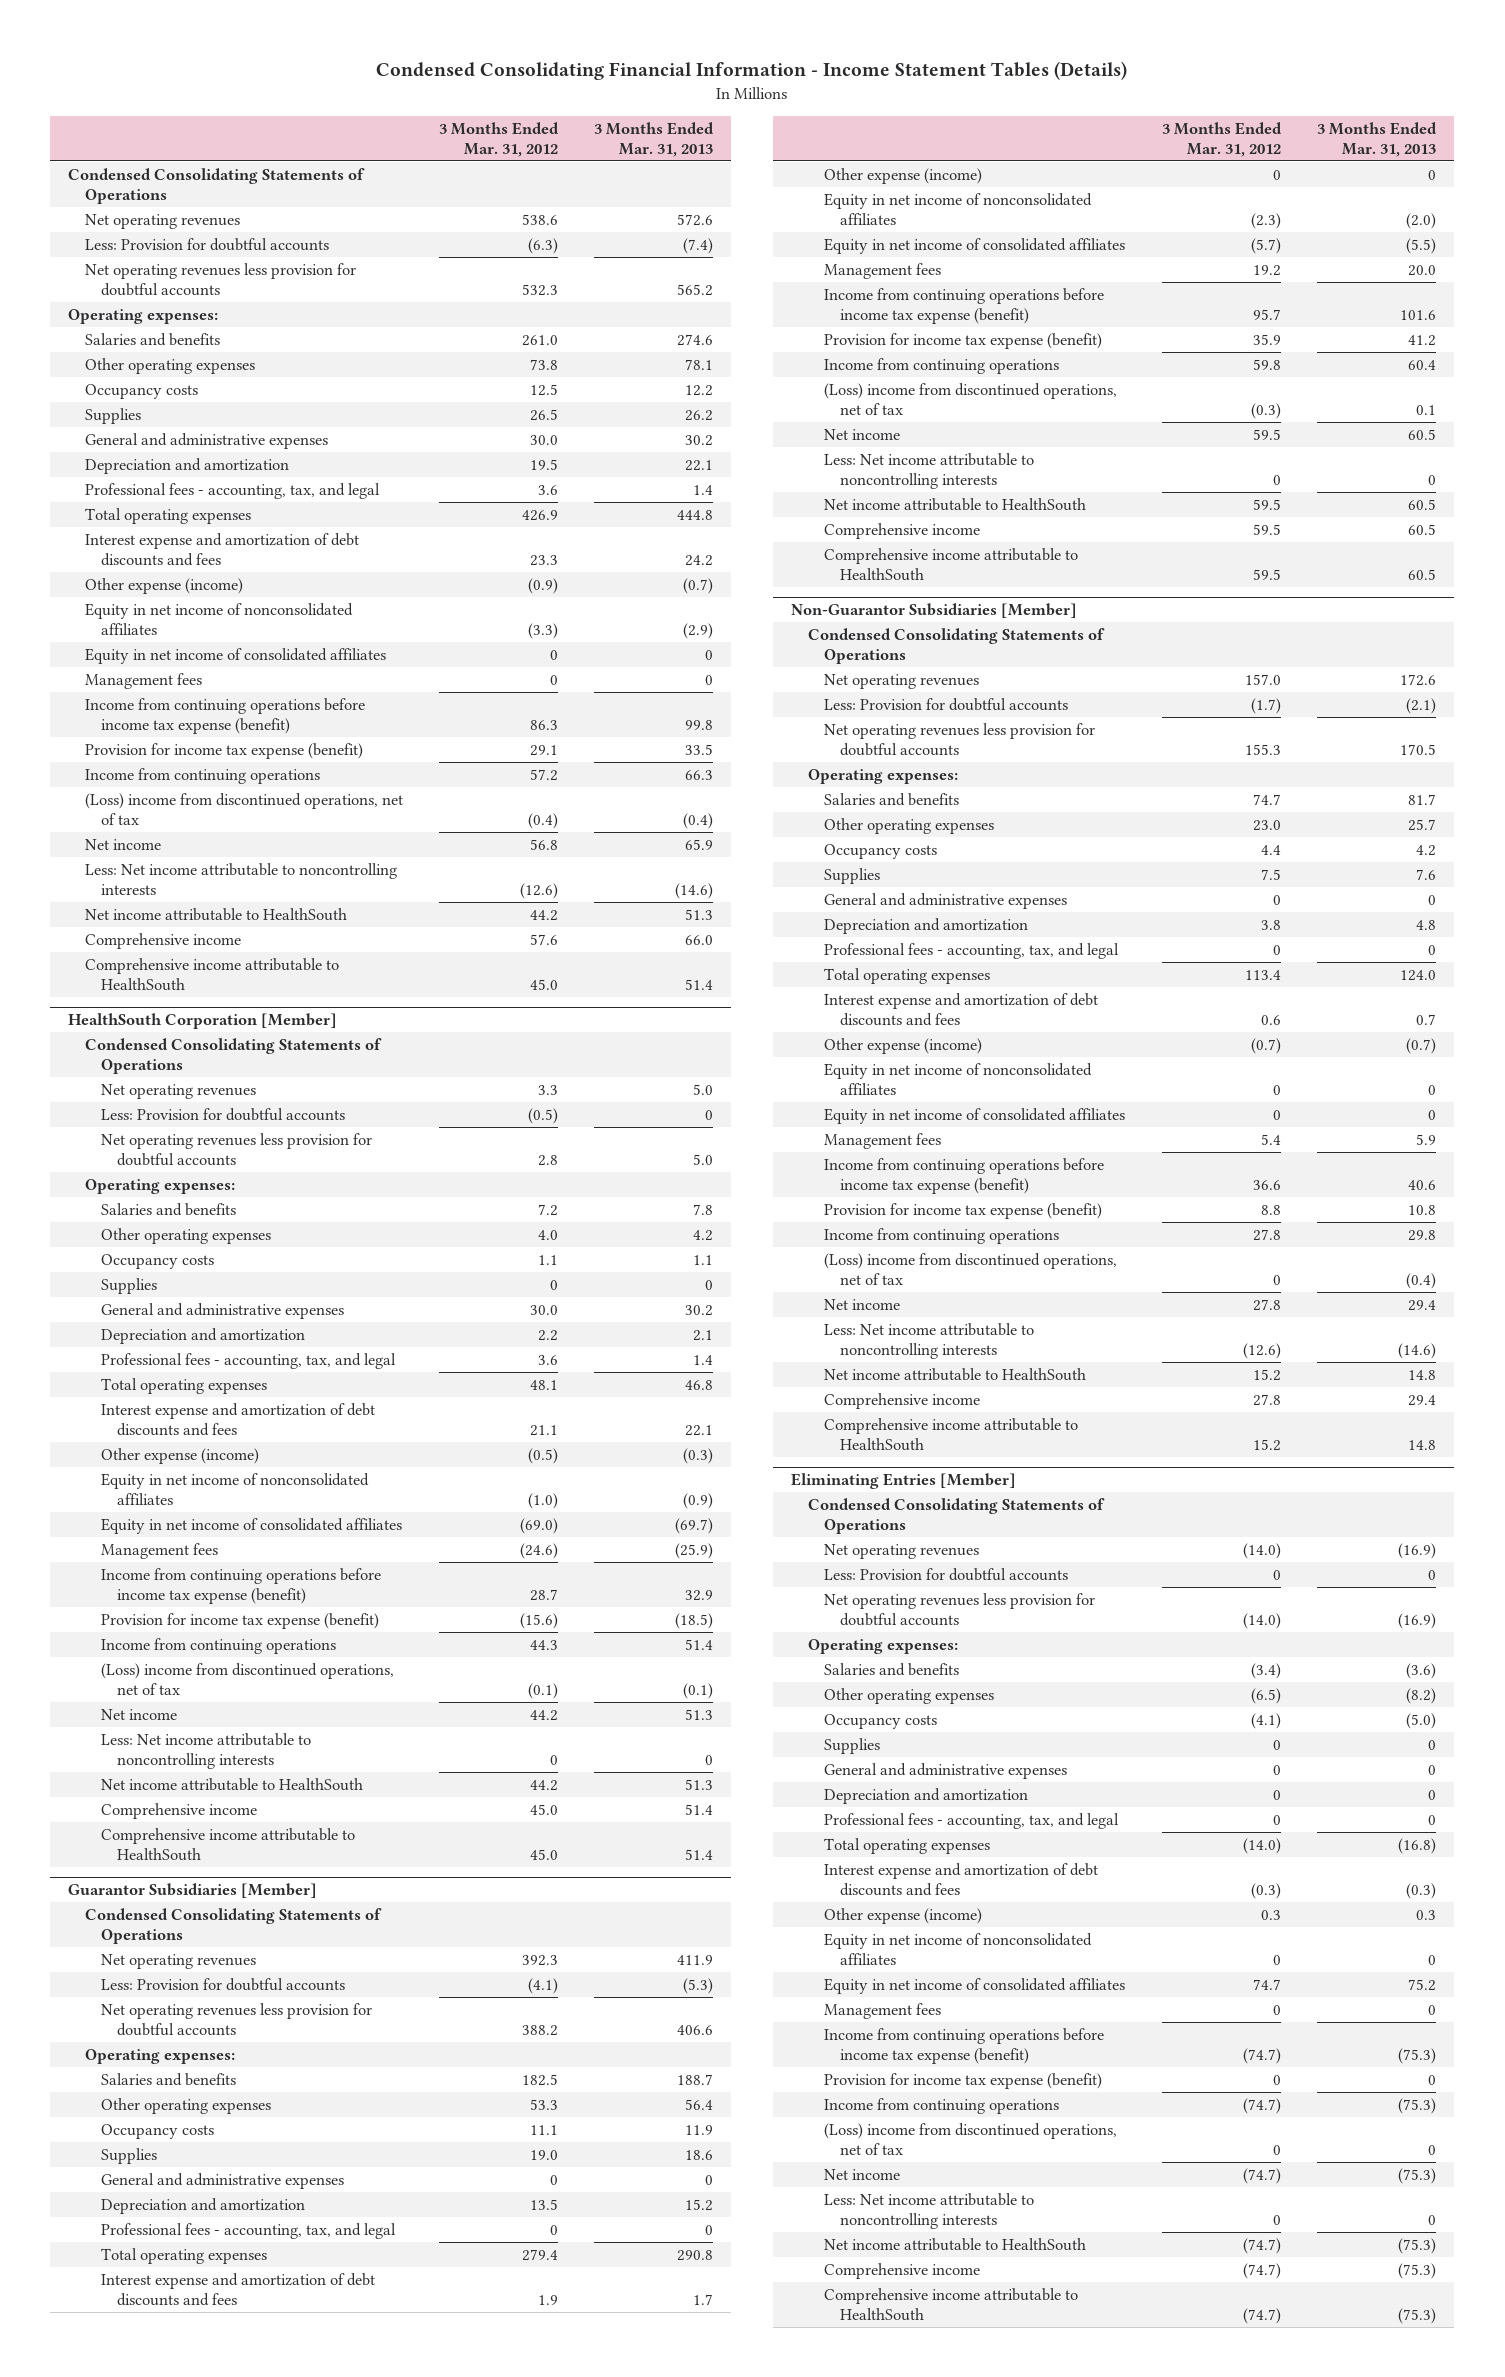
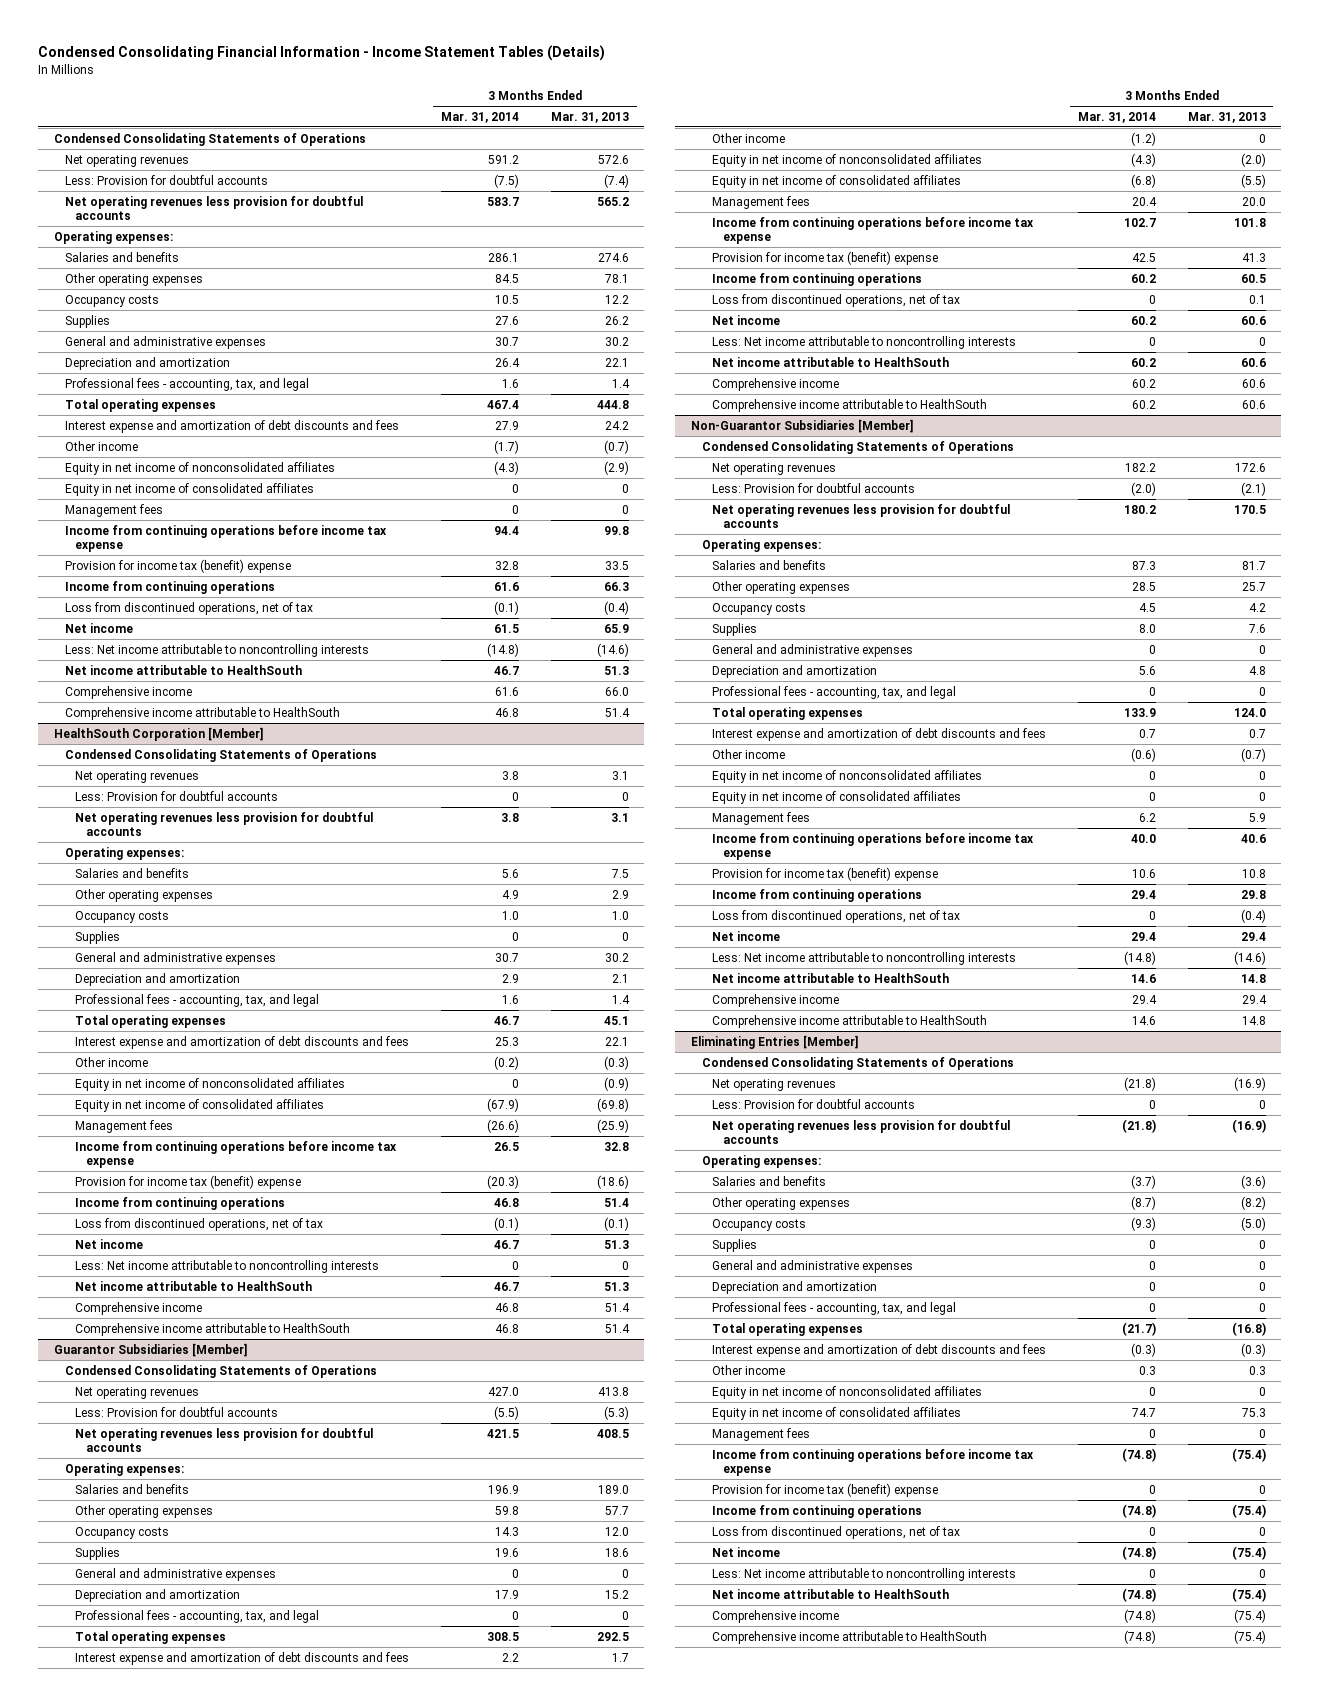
[438,121,559,157] 3 Months Ended Mar. 31, 2012 -> none
none -> [440,111,519,123] Mar. 31, 2014
[84,577,243,594] Other expense (income) -> [64,440,138,451] Other income
[84,697,365,735] Income from continuing operations before income tax expense (benefit) -> [64,524,387,553] Income from continuing operations before income tax expense
[84,742,363,759] Provision for income tax expense (benefit) -> [64,558,291,573] Provision for income tax (benefit) expense
[84,792,403,826] (Loss) income from discontinued operations, net of tax -> [64,601,313,615] Loss from discontinued operations, net of tax
[693,1083,714,1095] 5.0 -> [611,770,629,780] 3.1
[693,1154,714,1166] 5.0 -> [610,812,629,822] 3.1
[693,1203,714,1215] 7.8 -> [611,868,629,878] 7.5
[693,1229,714,1241] 4.2 -> [611,889,629,899] 2.9
[693,1254,714,1265] 1.1 -> [611,910,629,920] 1.0
[685,1379,714,1390] 46.8 -> [603,1015,629,1025] 45.1
[100,1447,259,1464] Other expense (income) -> [75,1056,149,1067] Other income
[675,1517,714,1534] (69.7) -> [596,1097,629,1112] (69.8)
[100,1567,381,1605] Income from continuing operations before income tax expense (benefit) -> [75,1140,398,1169] Income from continuing operations before income tax expense
[685,1590,714,1602] 32.9 -> [603,1141,629,1151] 32.8
[100,1612,379,1629] Provision for income tax expense (benefit) -> [75,1174,302,1189] Provision for income tax (benefit) expense
[675,1612,714,1629] (18.5) -> [596,1174,629,1189] (18.6)
[100,1662,394,1696] (Loss) income from discontinued operations, net of tax -> [75,1217,324,1231] Loss from discontinued operations, net of tax
[677,1954,714,1965] 411.9 -> [597,1386,629,1396] 413.8
[677,2025,714,2036] 406.6 -> [596,1428,629,1438] 408.5
[677,2073,714,2085] 188.7 -> [597,1484,629,1494] 189.0
[685,2098,714,2110] 56.4 -> [604,1505,629,1515] 57.7
[685,2124,714,2135] 11.9 -> [604,1526,629,1536] 12.0
[677,2249,714,2261] 290.8 -> [596,1631,629,1641] 292.5
[823,167,982,184] Other expense (income) -> [712,132,786,143] Other income
[823,287,1104,325] Income from continuing operations before income tax expense (benefit) -> [712,216,1035,245] Income from continuing operations before income tax expense
[1400,310,1437,321] 101.6 -> [1233,217,1266,227] 101.8
[823,332,1102,349] Provision for income tax expense (benefit) -> [712,250,939,265] Provision for income tax (benefit) expense
[1408,334,1437,346] 41.2 -> [1241,252,1266,262] 41.3
[1408,359,1437,370] 60.4 -> [1240,273,1266,283] 60.5
[823,382,1117,416] (Loss) income from discontinued operations, net of tax -> [712,293,961,307] Loss from discontinued operations, net of tax
[1408,428,1437,440] 60.5 -> [1240,315,1266,325] 60.6
[1408,498,1437,510] 60.5 -> [1240,357,1266,367] 60.6
[1408,523,1437,535] 60.5 -> [1241,378,1266,388] 60.6
[1408,569,1437,581] 60.5 -> [1241,399,1266,409] 60.6
[823,1037,982,1054] Other expense (income) -> [712,748,786,759] Other income
[823,1157,1104,1195] Income from continuing operations before income tax expense (benefit) -> [712,832,1035,861] Income from continuing operations before income tax expense
[823,1202,1102,1219] Provision for income tax expense (benefit) -> [712,866,939,881] Provision for income tax (benefit) expense
[823,1252,1117,1286] (Loss) income from discontinued operations, net of tax -> [712,909,961,923] Loss from discontinued operations, net of tax
[823,1907,982,1924] Other expense (income) -> [712,1364,786,1375] Other income
[1408,1978,1437,1991] 75.2 -> [1241,1407,1266,1417] 75.3
[823,2027,1104,2065] Income from continuing operations before income tax expense (benefit) -> [712,1448,1035,1477] Income from continuing operations before income tax expense
[1398,2048,1437,2065] (75.3) -> [1231,1447,1266,1462] (75.4)
[823,2072,1102,2089] Provision for income tax expense (benefit) -> [712,1482,939,1497] Provision for income tax (benefit) expense
[1398,2097,1437,2114] (75.3) -> [1231,1503,1266,1518] (75.4)
[823,2122,1117,2156] (Loss) income from discontinued operations, net of tax -> [712,1525,961,1539] Loss from discontinued operations, net of tax
[1398,2167,1437,2184] (75.3) -> [1231,1545,1266,1560] (75.4)
[1398,2237,1437,2254] (75.3) -> [1231,1587,1266,1602] (75.4)
[1398,2262,1437,2279] (75.3) -> [1233,1608,1266,1623] (75.4)
[1398,2308,1437,2325] (75.3) -> [1233,1629,1266,1644] (75.4)

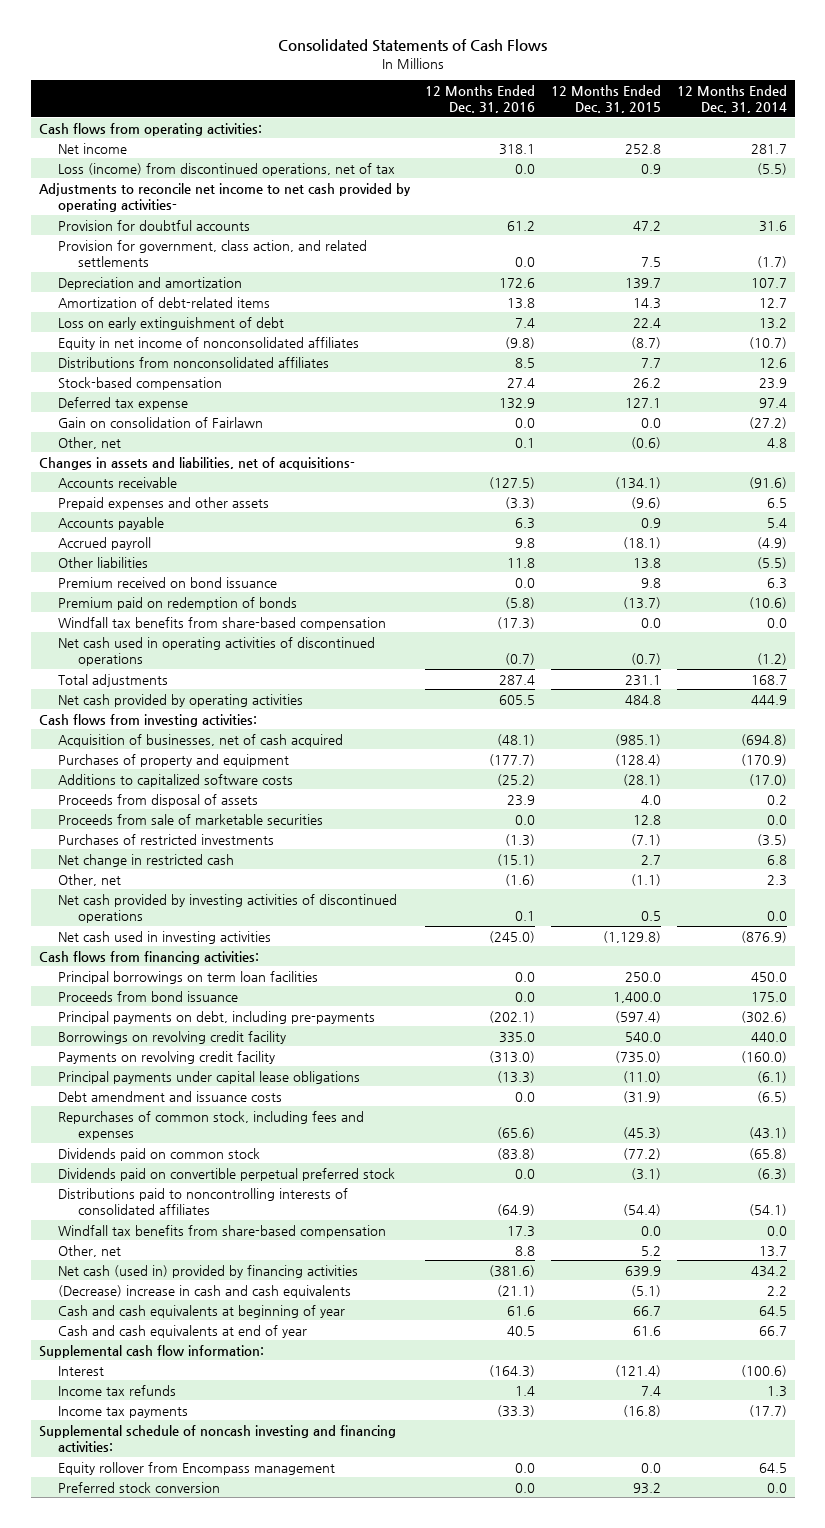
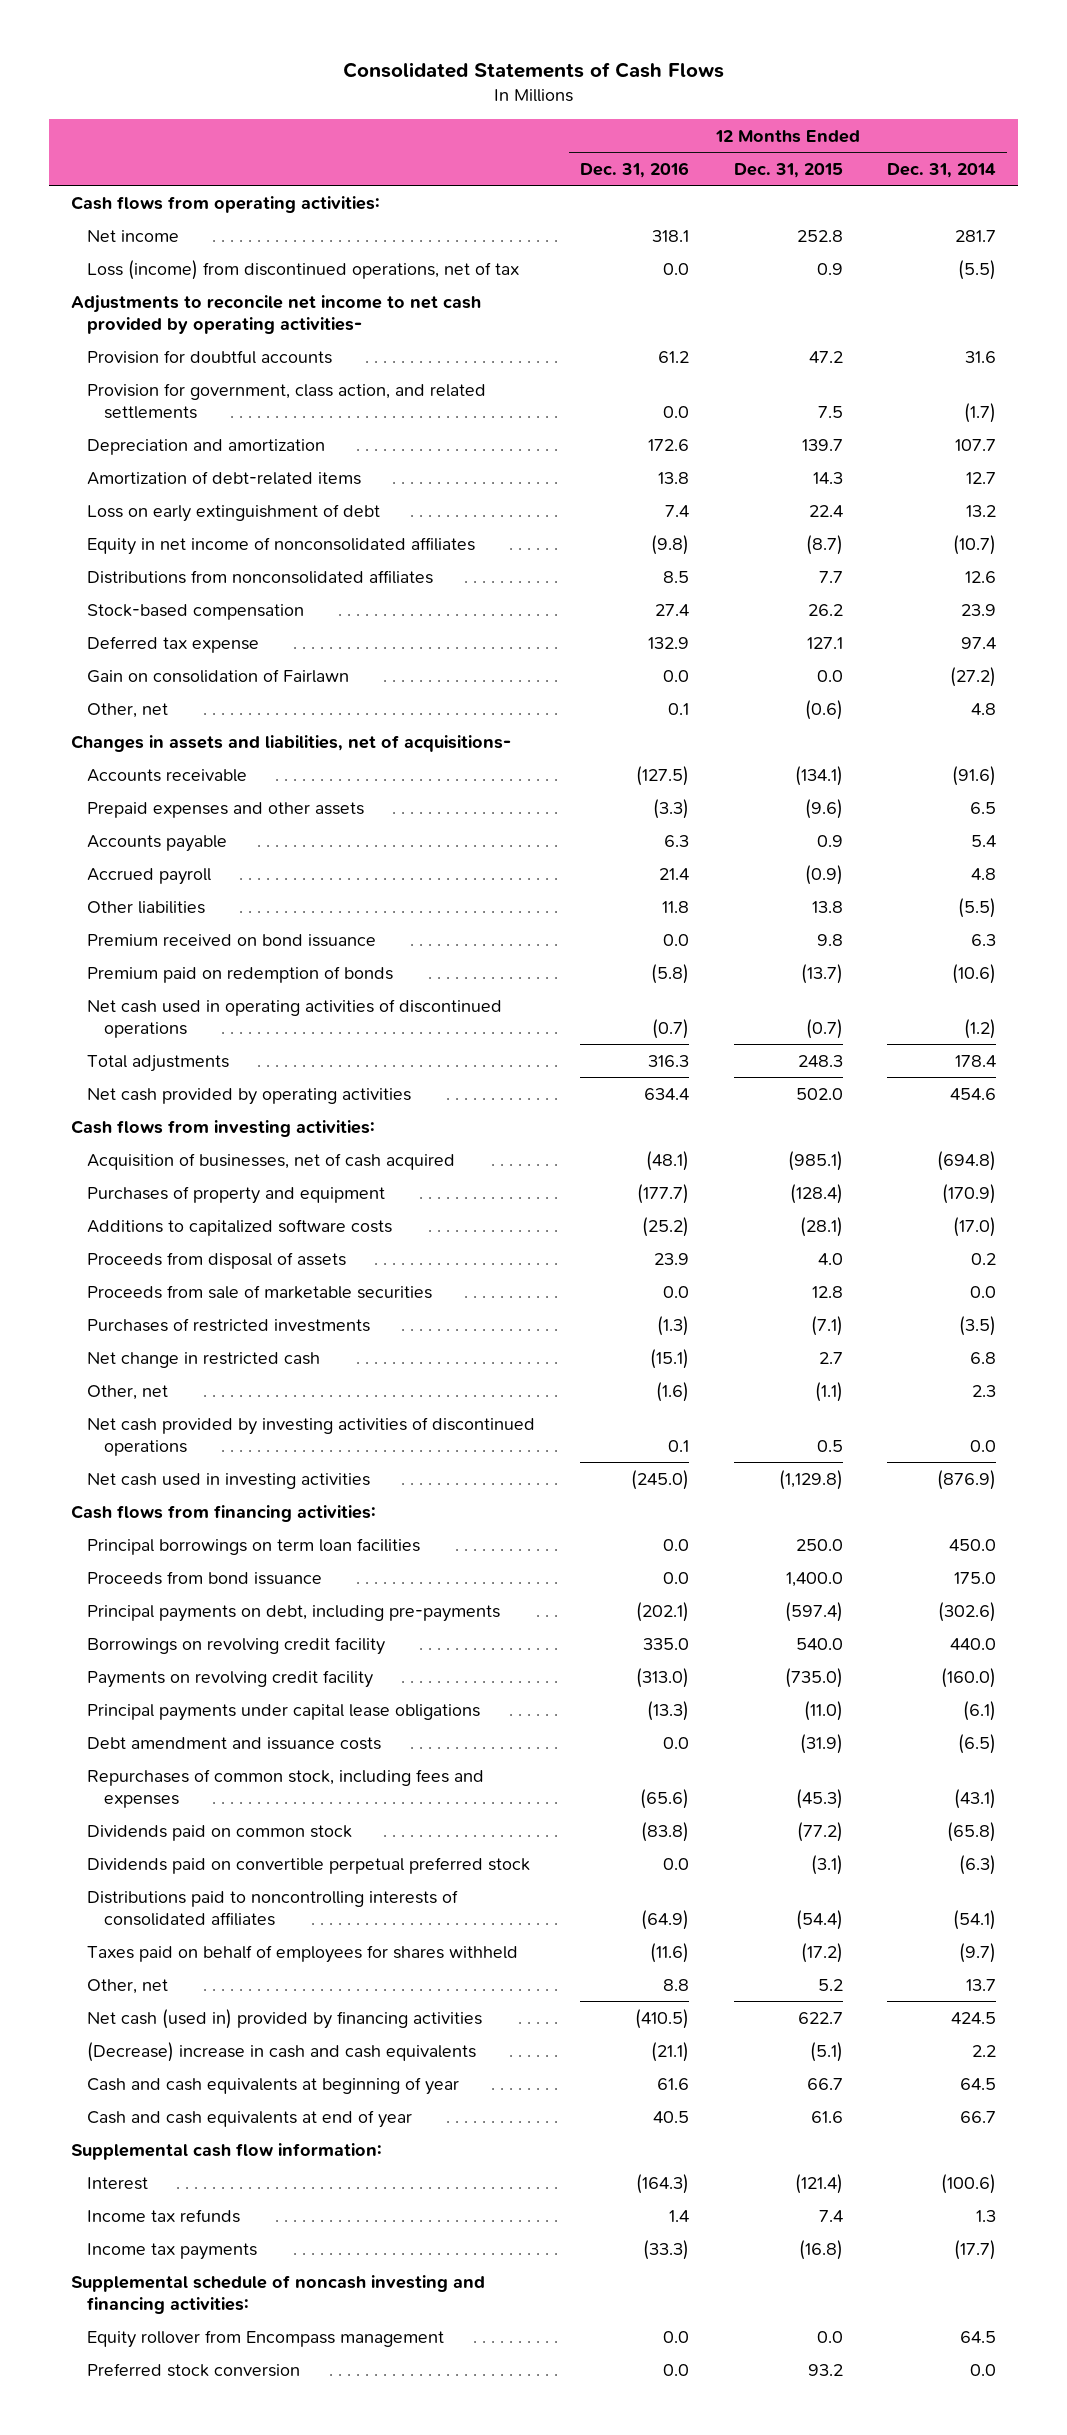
[515,537,536,548] 9.8 -> [659,867,690,880] 21.4
[623,536,662,549] (18.1) -> [804,864,843,885] (0.9)
[756,536,787,549] (4.9) -> [971,867,997,880] 4.8
[58,616,387,630] Windfall tax benefits from share-based compensation -> none
[499,674,536,685] 287.4 -> [648,1054,690,1067] 316.3
[625,674,662,686] 231.1 -> [797,1054,843,1067] 248.3
[750,674,787,685] 168.7 -> [955,1054,997,1067] 178.4
[499,694,536,705] 605.5 -> [644,1087,690,1100] 634.4
[625,694,662,705] 484.8 -> [795,1087,843,1100] 502.0
[750,694,787,705] 444.9 -> [950,1087,997,1100] 454.6
[58,1224,387,1238] Windfall tax benefits from share-based compensation -> none
none -> [87,1944,519,1963] Taxes paid on behalf of employees for shares withheld
[489,1264,536,1277] (381.6) -> [635,2008,690,2029] (410.5)
[625,1265,662,1277] 639.9 -> [797,2011,843,2024] 622.7
[750,1265,787,1277] 434.2 -> [951,2011,997,2024] 424.5

